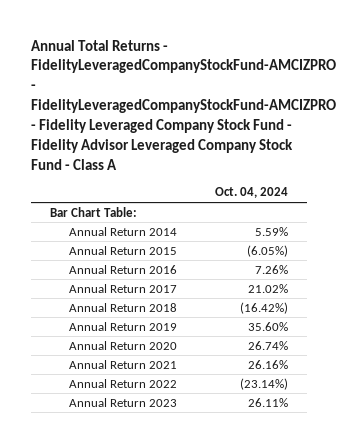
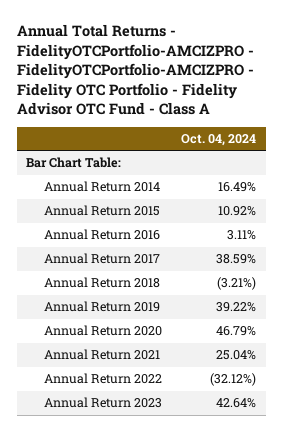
[30,39,336,170] Annual Total Returns - FidelityLeveragedCompanyStockFund-AMCIZPRO - FidelityLeveragedCompanyStockFund-AMCIZPRO - Fidelity Leveraged Company Stock Fund - Fidelity Advisor Leveraged Company Stock Fund - Class A -> [16,24,254,116] Annual Total Returns - FidelityOTCPortfolio-AMCIZPRO - FidelityOTCPortfolio-AMCIZPRO - Fidelity OTC Portfolio - Fidelity Advisor OTC Fund - Class A
[255,226,289,236] 5.59% -> [218,182,257,193] 16.49%
[247,244,289,257] (6.05%) -> [218,206,257,217] 10.92%
[255,264,289,274] 7.26% -> [227,230,257,241] 3.11%
[248,283,289,293] 21.02% -> [216,254,257,265] 38.59%
[240,301,289,314] (16.42%) -> [217,277,257,291] (3.21%)
[248,321,289,331] 35.60% -> [216,302,257,313] 39.22%
[248,340,289,350] 26.74% -> [216,326,257,337] 46.79%
[248,359,289,369] 26.16% -> [216,350,257,361] 25.04%
[240,377,289,390] (23.14%) -> [210,373,257,387] (32.12%)
[248,397,289,407] 26.11% -> [216,398,257,409] 42.64%

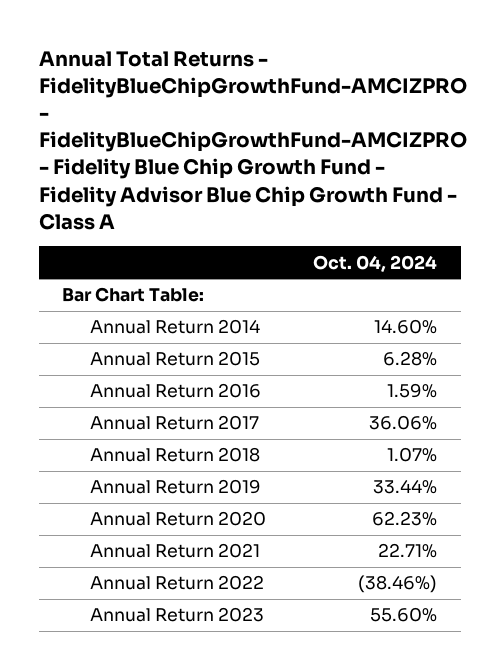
[16,24,254,116] Annual Total Returns - FidelityOTCPortfolio-AMCIZPRO - FidelityOTCPortfolio-AMCIZPRO - Fidelity OTC Portfolio - Fidelity Advisor OTC Fund - Class A -> [38,50,467,230] Annual Total Returns - FidelityBlueChipGrowthFund-AMCIZPRO - FidelityBlueChipGrowthFund-AMCIZPRO - Fidelity Blue Chip Growth Fund - Fidelity Advisor Blue Chip Growth Fund - Class A
[218,182,257,193] 16.49% -> [374,319,438,335] 14.60%
[218,206,257,217] 10.92% -> [383,351,438,367] 6.28%
[227,230,257,241] 3.11% -> [387,383,438,399] 1.59%
[216,254,257,265] 38.59% -> [369,415,438,431] 36.06%
[217,277,257,291] (3.21%) -> [387,447,438,463] 1.07%
[216,302,257,313] 39.22% -> [373,479,438,495] 33.44%
[216,326,257,337] 46.79% -> [372,511,438,527] 62.23%
[216,350,257,361] 25.04% -> [378,543,438,559] 22.71%
[210,373,257,387] (32.12%) -> [358,575,438,594] (38.46%)
[216,398,257,409] 42.64% -> [370,607,438,623] 55.60%

